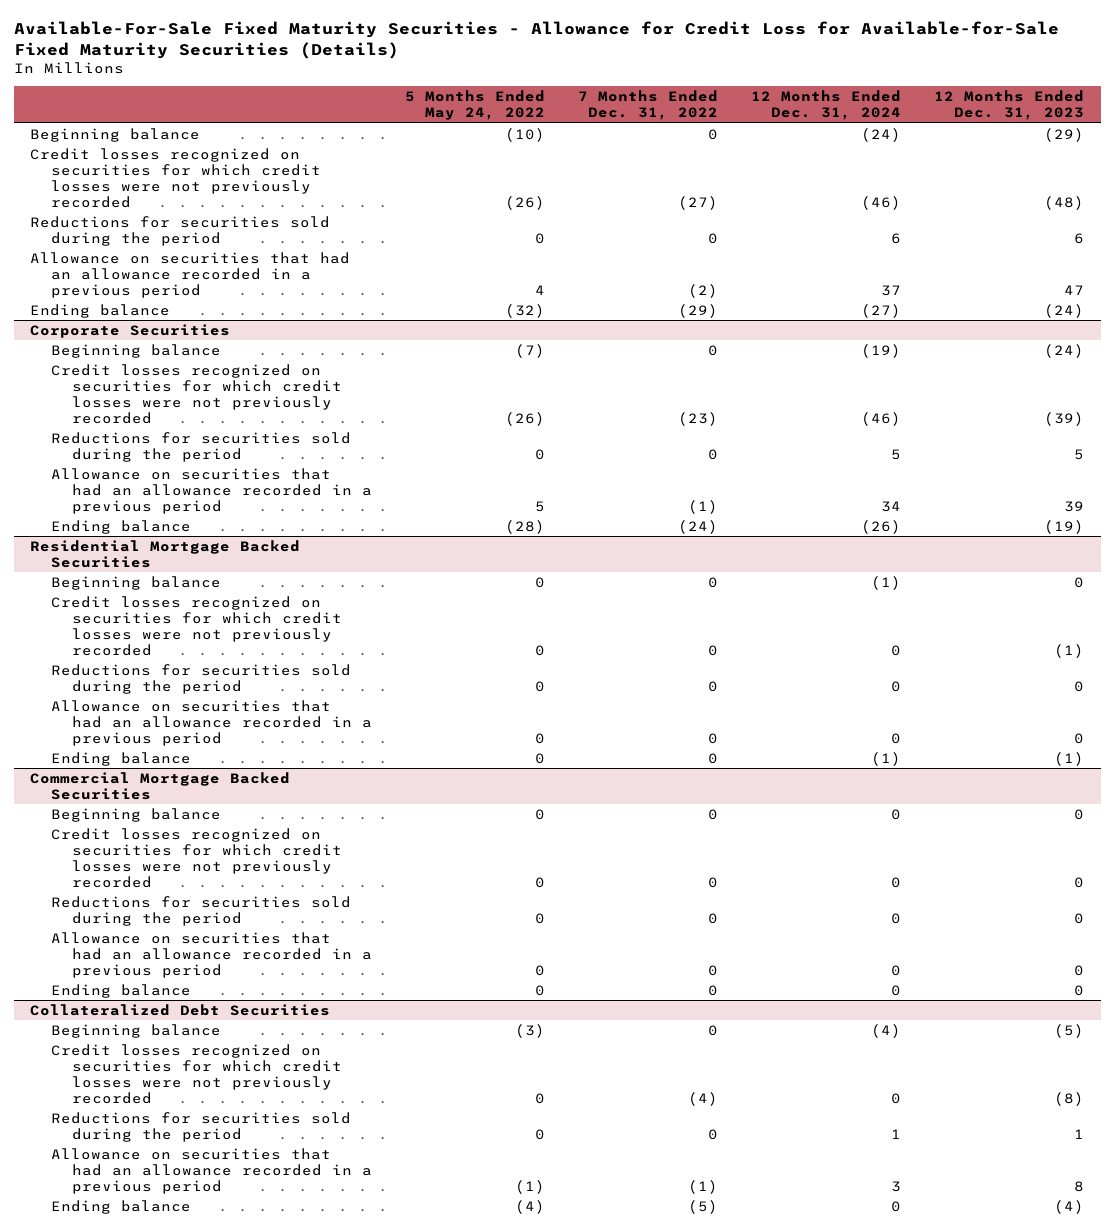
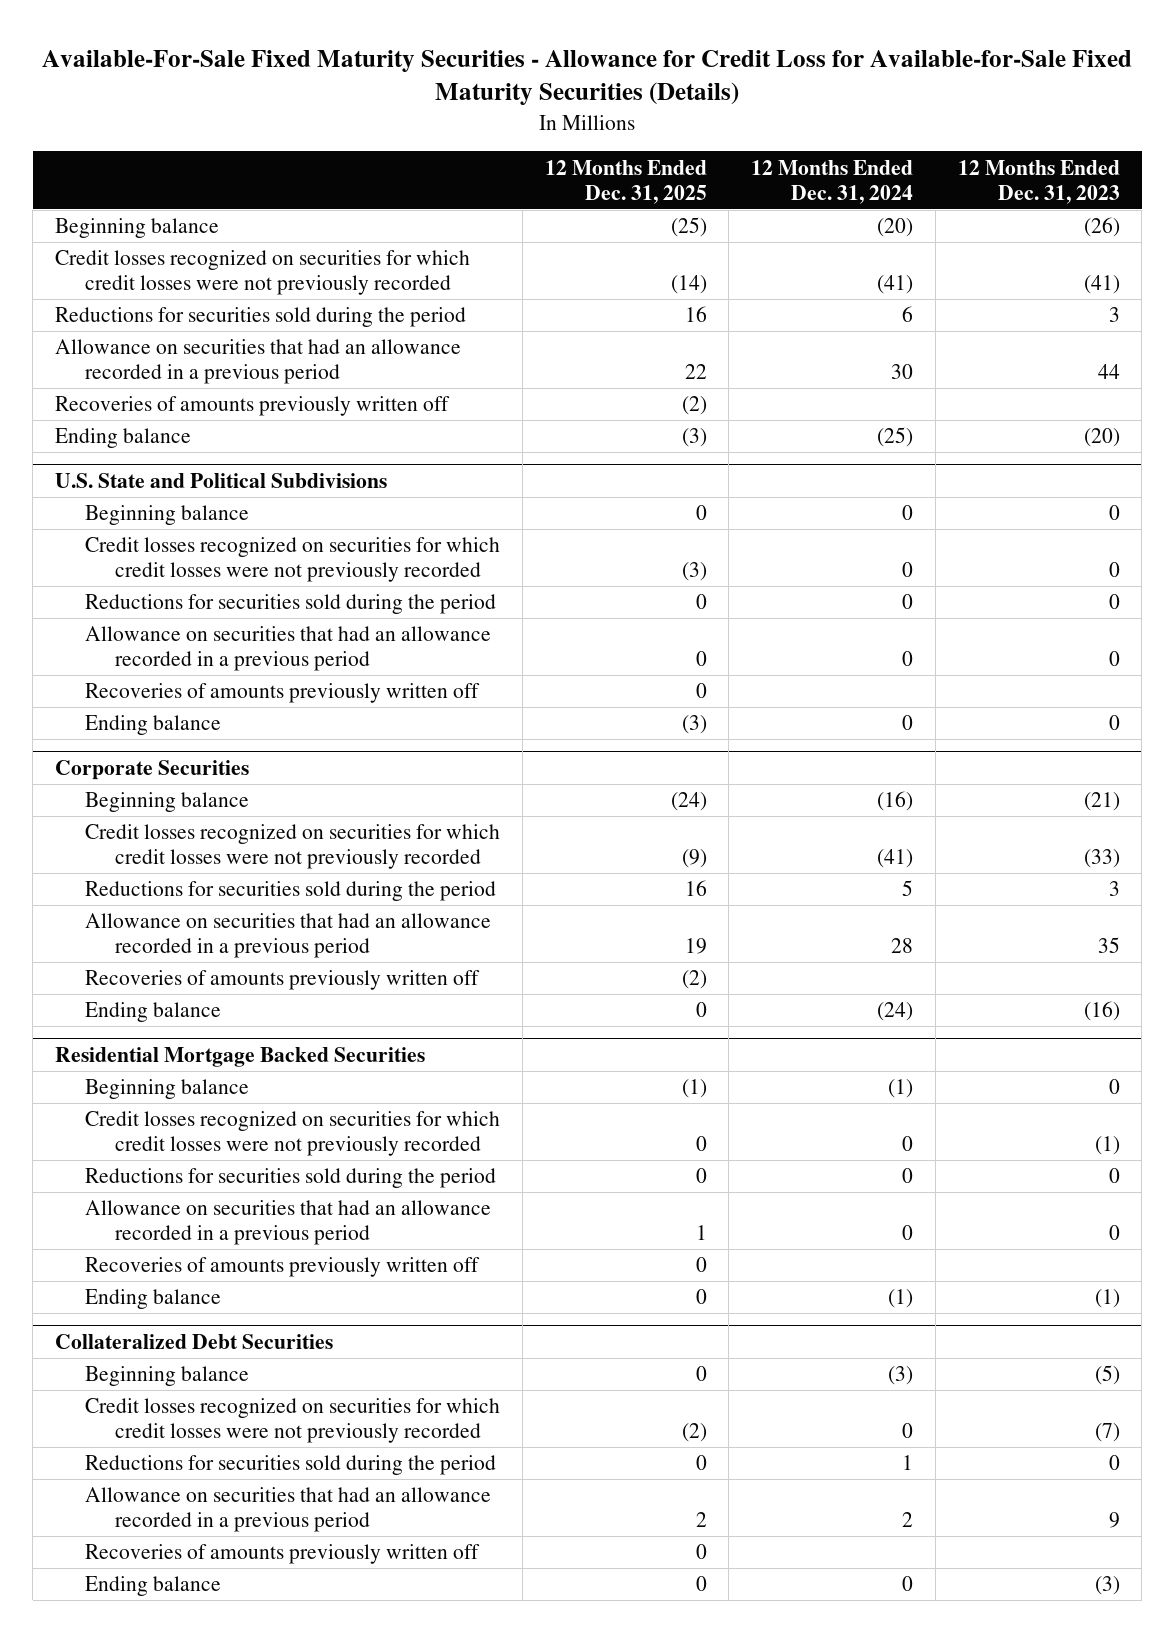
[404,90,545,121] 5 Months Ended May 24, 2022 -> none
[577,90,718,121] 7 Months Ended Dec. 31, 2022 -> none
none -> [544,159,707,204] 12 Months Ended Dec. 31, 2025
[861,127,902,142] (24) -> [877,218,914,238] (20)
[1044,127,1085,142] (29) -> [1083,217,1120,238] (26)
[861,195,902,210] (46) -> [877,275,914,295] (41)
[1044,195,1085,210] (48) -> [1083,275,1120,295] (41)
[1074,232,1085,244] 6 -> [1108,307,1120,323] 3
[881,284,902,296] 37 -> [891,364,914,380] 30
[1064,284,1085,295] 47 -> [1097,364,1120,380] 44
none -> [55,396,451,417] Recoveries of amounts previously written off
[861,303,902,318] (27) -> [877,427,914,448] (25)
[1044,303,1085,318] (24) -> [1083,428,1120,448] (20)
none -> [55,472,388,488] U.S. State and Political Subdivisions
none -> [85,505,250,526] Beginning balance
none -> [85,537,501,583] Credit losses recognized on securities for which credit losses were not previously recorded
none -> [85,594,497,615] Reductions for securities sold during the period
none -> [85,626,492,672] Allowance on securities that had an allowance recorded in a previous period
none -> [85,683,481,704] Recoveries of amounts previously written off
none -> [85,715,222,736] Ending balance
[861,343,902,358] (19) -> [877,791,914,812] (16)
[1044,343,1085,358] (24) -> [1083,792,1120,812] (21)
[861,411,902,426] (46) -> [877,849,914,869] (41)
[1044,411,1085,426] (39) -> [1083,849,1120,869] (33)
[1074,448,1085,460] 5 -> [1108,881,1120,897] 3
[881,500,902,512] 34 -> [891,938,914,954] 28
[1064,500,1085,512] 39 -> [1097,937,1120,954] 35
none -> [85,970,481,991] Recoveries of amounts previously written off
[861,519,902,534] (26) -> [877,1002,914,1022] (24)
[1044,519,1085,534] (19) -> [1083,1001,1120,1022] (16)
none -> [85,1257,481,1278] Recoveries of amounts previously written off
[30,771,291,800] Commercial Mortgage Backed Securities -> none
[50,807,221,822] Beginning balance -> none
[50,827,342,888] Credit losses recognized on securities for which credit losses were not previously recorded -> none
[50,895,351,926] Reductions for securities sold during the period -> none
[50,931,372,978] Allowance on securities that had an allowance recorded in a previous period -> none
[50,983,191,998] Ending balance -> none
[871,1023,902,1038] (4) -> [888,1366,914,1386] (3)
[1054,1091,1085,1106] (8) -> [1094,1423,1120,1443] (7)
[1074,1128,1085,1139] 1 -> [1108,1455,1120,1471] 0
[891,1180,902,1192] 3 -> [902,1512,914,1528] 2
[1074,1180,1085,1192] 8 -> [1108,1512,1120,1529] 9
none -> [85,1544,481,1565] Recoveries of amounts previously written off
[1054,1199,1085,1214] (4) -> [1094,1576,1120,1596] (3)

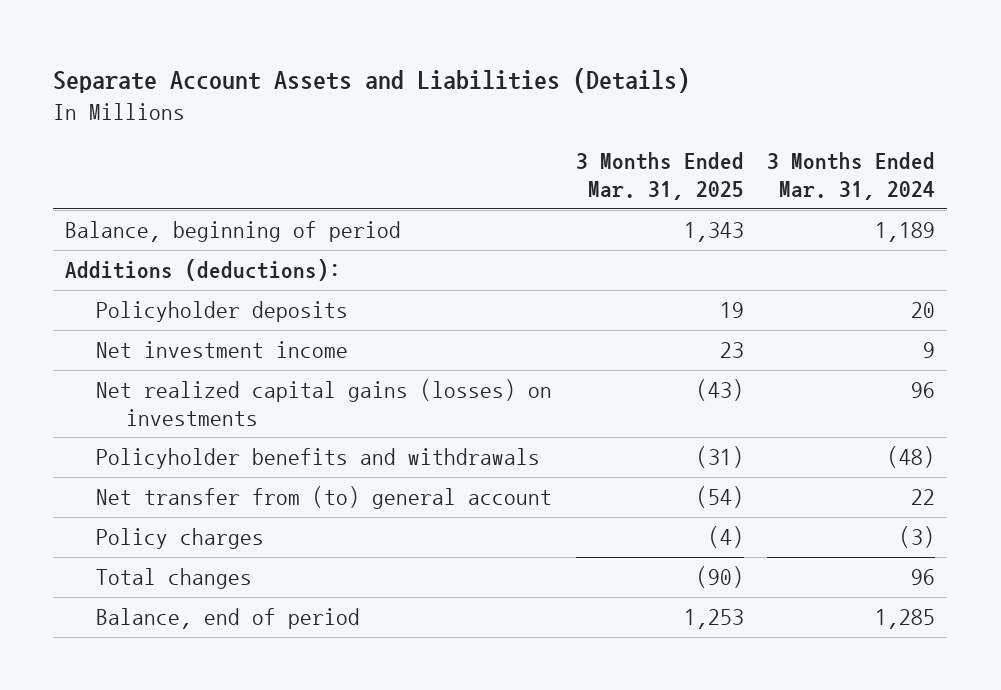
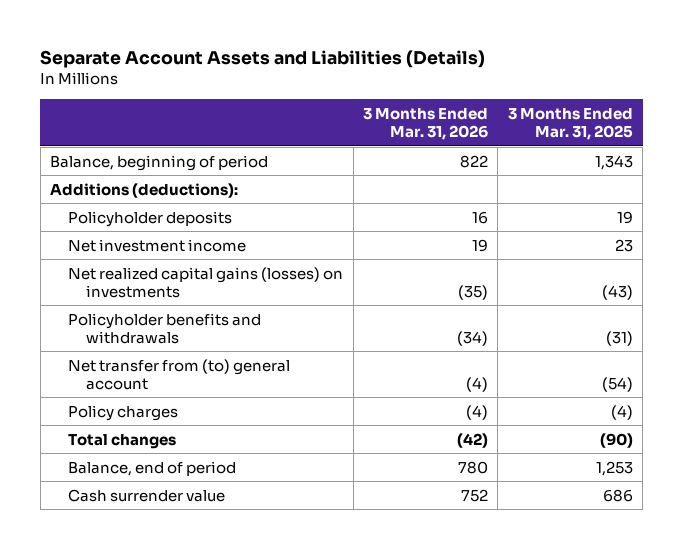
[767,152,936,200] 3 Months Ended Mar. 31, 2024 -> none
none -> [362,107,488,141] 3 Months Ended Mar. 31, 2026
none -> [68,488,226,502] Cash surrender value

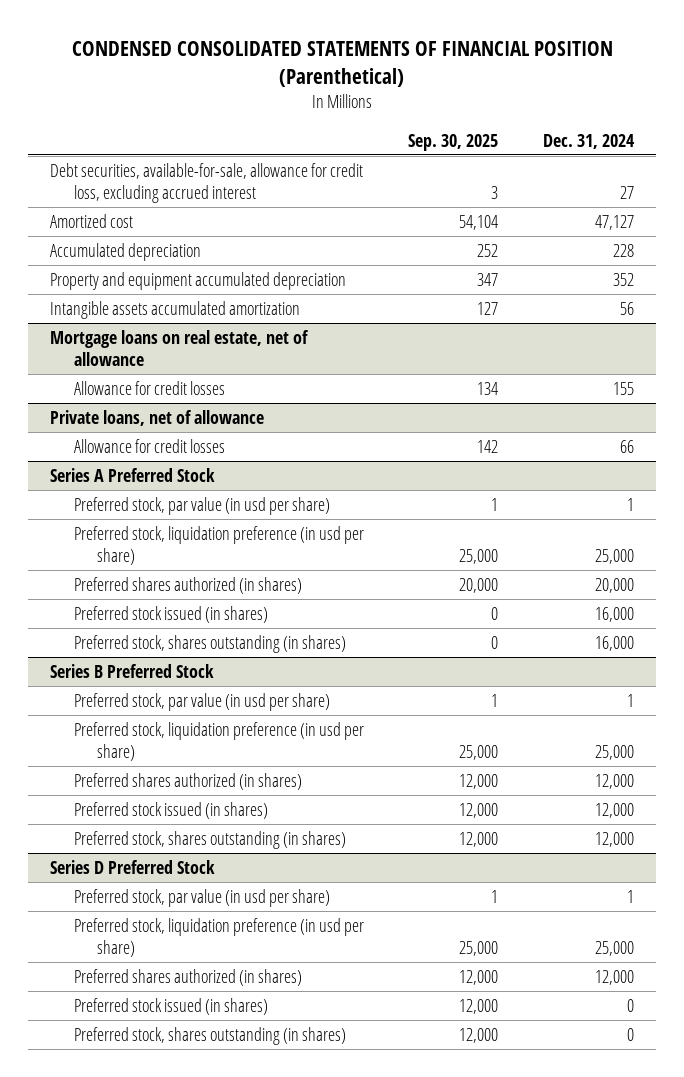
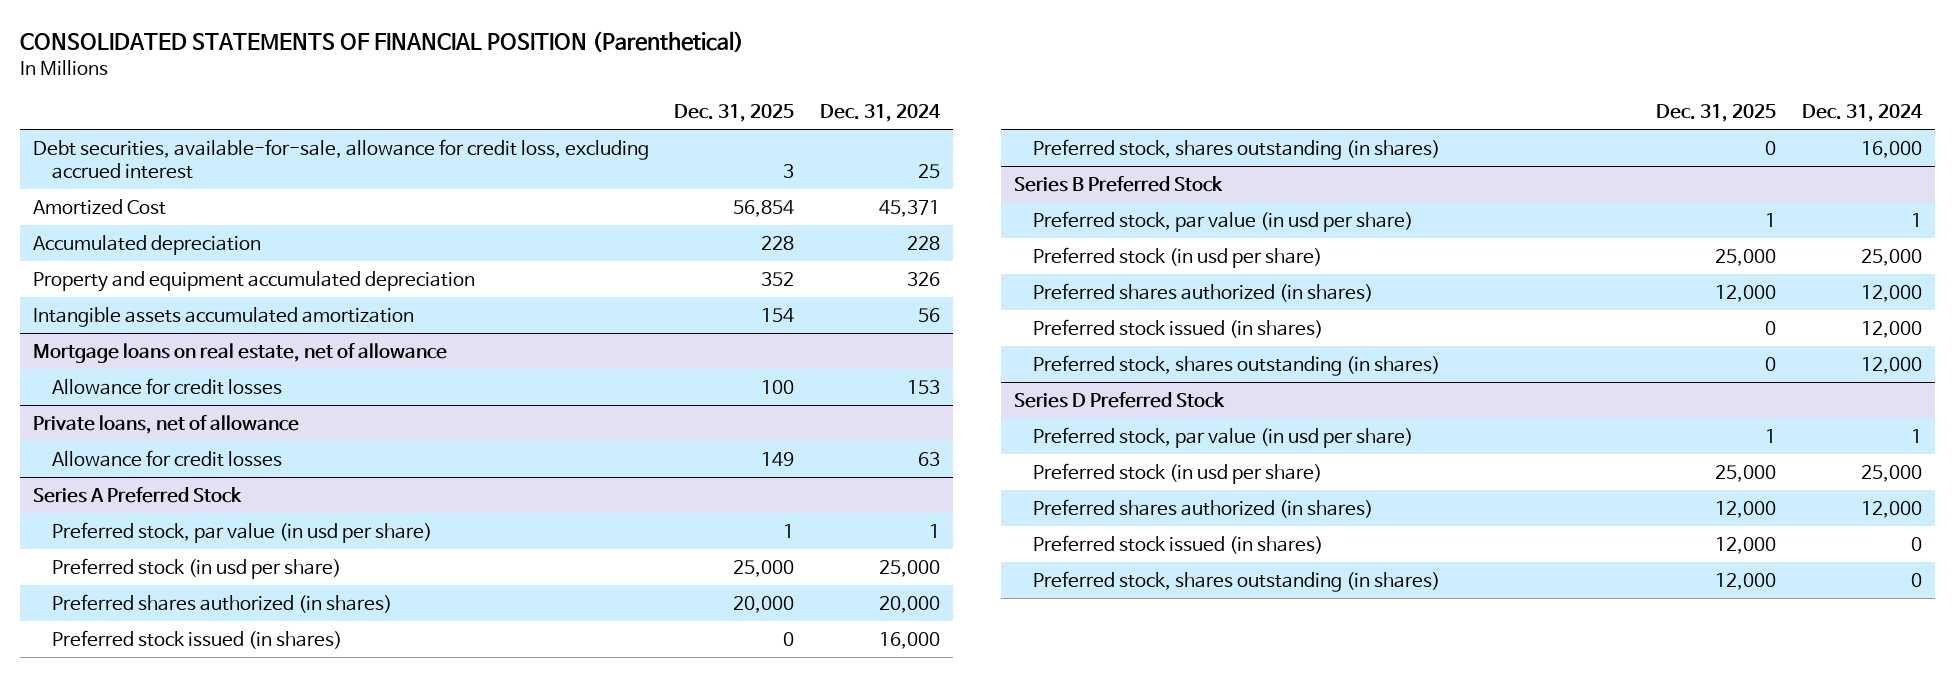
[72,40,614,87] CONDENSED CONSOLIDATED STATEMENTS OF FINANCIAL POSITION (Parenthetical) -> [19,31,744,53] CONSOLIDATED STATEMENTS OF FINANCIAL POSITION (Parenthetical)
[408,133,499,151] Sep. 30, 2025 -> none
none -> [674,104,795,123] Dec. 31, 2025
[619,186,634,200] 27 -> [918,163,941,178] 25
[50,213,134,228] Amortized cost -> [32,198,166,215] Amortized Cost
[594,214,634,230] 47,127 -> [879,199,941,217] 45,371
[612,272,634,286] 352 -> [907,271,941,286] 326
[612,381,634,395] 155 -> [907,379,941,394] 153
[619,439,634,453] 66 -> [918,451,941,466] 63
[73,525,364,566] Preferred stock, liquidation preference (in usd per share) -> [52,557,342,579] Preferred stock (in usd per share)
[73,721,364,762] Preferred stock, liquidation preference (in usd per share) -> [1033,246,1323,268] Preferred stock (in usd per share)
[73,917,364,958] Preferred stock, liquidation preference (in usd per share) -> [1033,462,1323,484] Preferred stock (in usd per share)

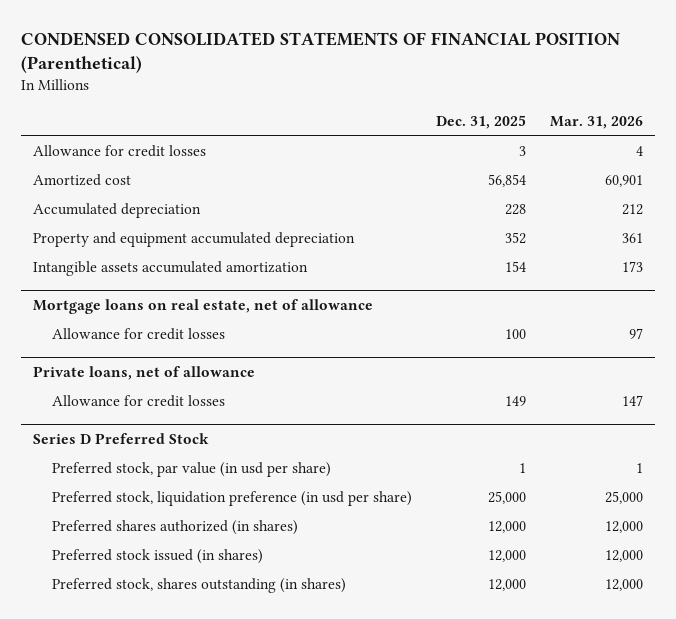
[19,31,744,53] CONSOLIDATED STATEMENTS OF FINANCIAL POSITION (Parenthetical) -> [20,32,620,74] CONDENSED CONSOLIDATED STATEMENTS OF FINANCIAL POSITION (Parenthetical)
[820,104,942,123] Dec. 31, 2024 -> none
none -> [549,115,643,129] Mar. 31, 2026
[32,138,649,179] Debt securities, available-for-sale, allowance for credit loss, excluding accrued interest -> [32,144,206,157] Allowance for credit losses
[32,198,166,215] Amortized Cost -> [32,173,131,186] Amortized cost
[32,486,242,503] Series A Preferred Stock -> none
[52,521,433,543] Preferred stock, par value (in usd per share) -> none
[52,557,342,579] Preferred stock (in usd per share) -> none
[52,593,393,613] Preferred shares authorized (in shares) -> none
[52,629,343,649] Preferred stock issued (in shares) -> none
[1033,138,1441,160] Preferred stock, shares outstanding (in shares) -> none
[1013,175,1223,192] Series B Preferred Stock -> none
[1033,210,1414,232] Preferred stock, par value (in usd per share) -> none
[1033,246,1323,268] Preferred stock (in usd per share) -> none
[1033,282,1374,302] Preferred shares authorized (in shares) -> none
[1033,318,1324,338] Preferred stock issued (in shares) -> none
[1033,354,1441,376] Preferred stock, shares outstanding (in shares) -> none
[1033,462,1323,484] Preferred stock (in usd per share) -> [51,490,412,506] Preferred stock, liquidation preference (in usd per share)

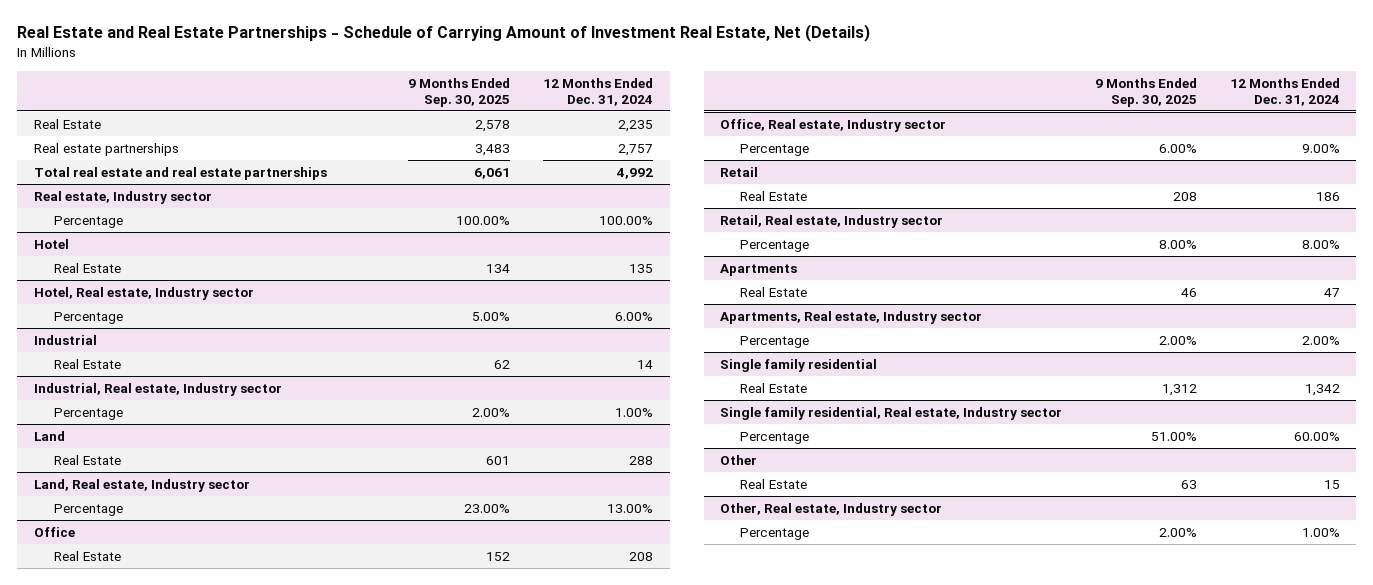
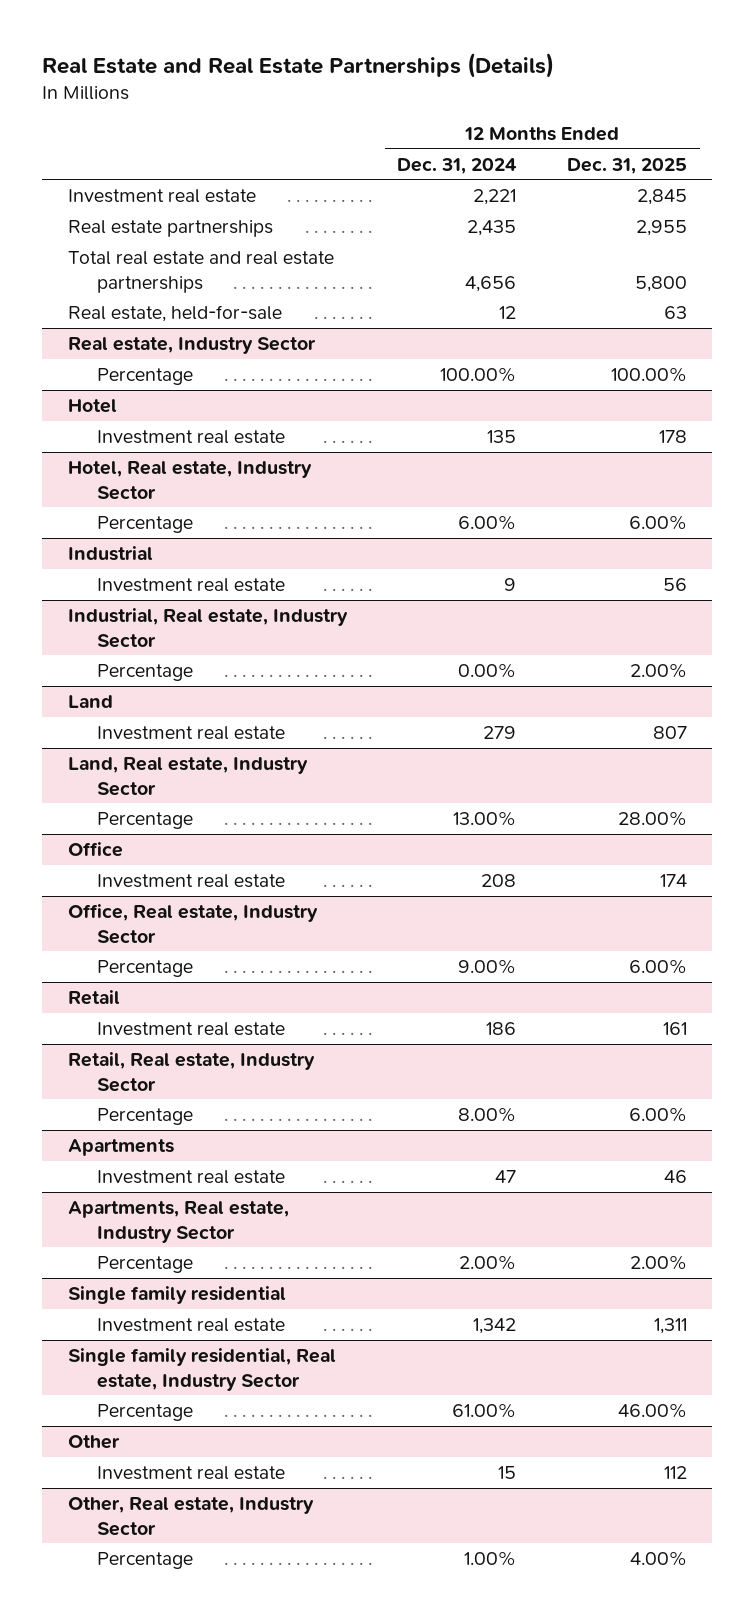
[17,24,871,43] Real Estate and Real Estate Partnerships - Schedule of Carrying Amount of Investment Real Estate, Net (Details) -> [42,52,555,78] Real Estate and Real Estate Partnerships (Details)
[408,77,511,107] 9 Months Ended Sep. 30, 2025 -> none
none -> [567,157,688,174] Dec. 31, 2025
[33,118,101,129] Real Estate -> [67,188,256,203] Investment real estate
[618,119,654,132] 2,235 -> [473,188,517,205] 2,221
[618,143,654,156] 2,757 -> [467,219,517,236] 2,435
[616,167,654,179] 4,992 -> [465,275,517,292] 4,656
none -> [67,304,282,322] Real estate, held-for-sale
[33,190,212,204] Real estate, Industry sector -> [67,336,316,354] Real estate, Industry Sector
[53,262,121,273] Real Estate -> [96,429,285,444] Investment real estate
[33,286,254,300] Hotel, Real estate, Industry sector -> [67,460,312,500] Hotel, Real estate, Industry Sector
[53,358,121,369] Real Estate -> [96,577,285,592] Investment real estate
[637,359,654,369] 14 -> [504,577,517,591] 9
[33,382,282,396] Industrial, Real estate, Industry sector -> [67,607,348,648] Industrial, Real estate, Industry Sector
[615,407,654,417] 1.00% -> [458,662,517,678] 0.00%
[53,454,121,465] Real Estate -> [96,725,285,740] Investment real estate
[629,455,654,465] 288 -> [483,725,517,739] 279
[33,478,250,492] Land, Real estate, Industry sector -> [67,756,308,796] Land, Real estate, Industry Sector
[53,550,121,561] Real Estate -> [96,873,285,888] Investment real estate
[720,118,947,132] Office, Real estate, Industry sector -> [67,903,318,944] Office, Real estate, Industry Sector
[740,190,808,201] Real Estate -> [96,1021,285,1036] Investment real estate
[720,214,944,228] Retail, Real estate, Industry sector -> [67,1051,315,1092] Retail, Real estate, Industry Sector
[740,286,808,297] Real Estate -> [96,1169,285,1184] Investment real estate
[720,310,983,324] Apartments, Real estate, Industry sector -> [67,1200,289,1243] Apartments, Real estate, Industry Sector
[740,382,808,393] Real Estate -> [96,1317,285,1332] Investment real estate
[720,406,1063,420] Single family residential, Real estate, Industry sector -> [67,1347,336,1391] Single family residential, Real estate, Industry Sector
[1293,431,1340,441] 60.00% -> [452,1402,517,1418] 61.00%
[740,478,808,489] Real Estate -> [96,1465,285,1480] Investment real estate
[720,502,943,516] Other, Real estate, Industry sector -> [67,1496,314,1536] Other, Real estate, Industry Sector

